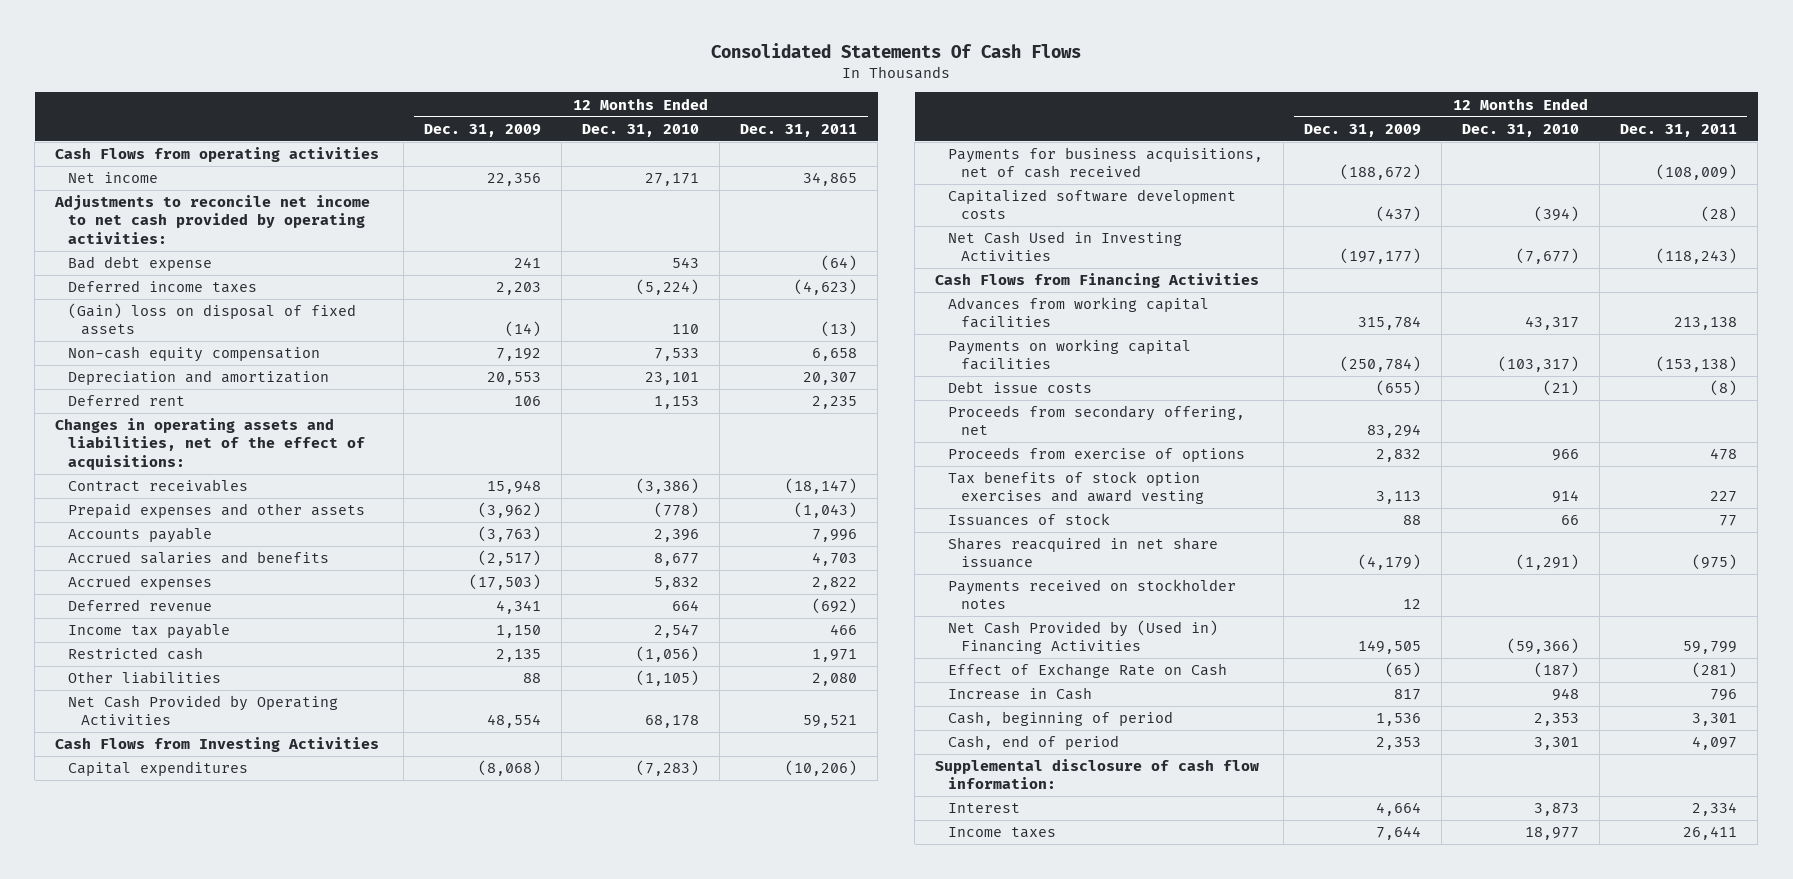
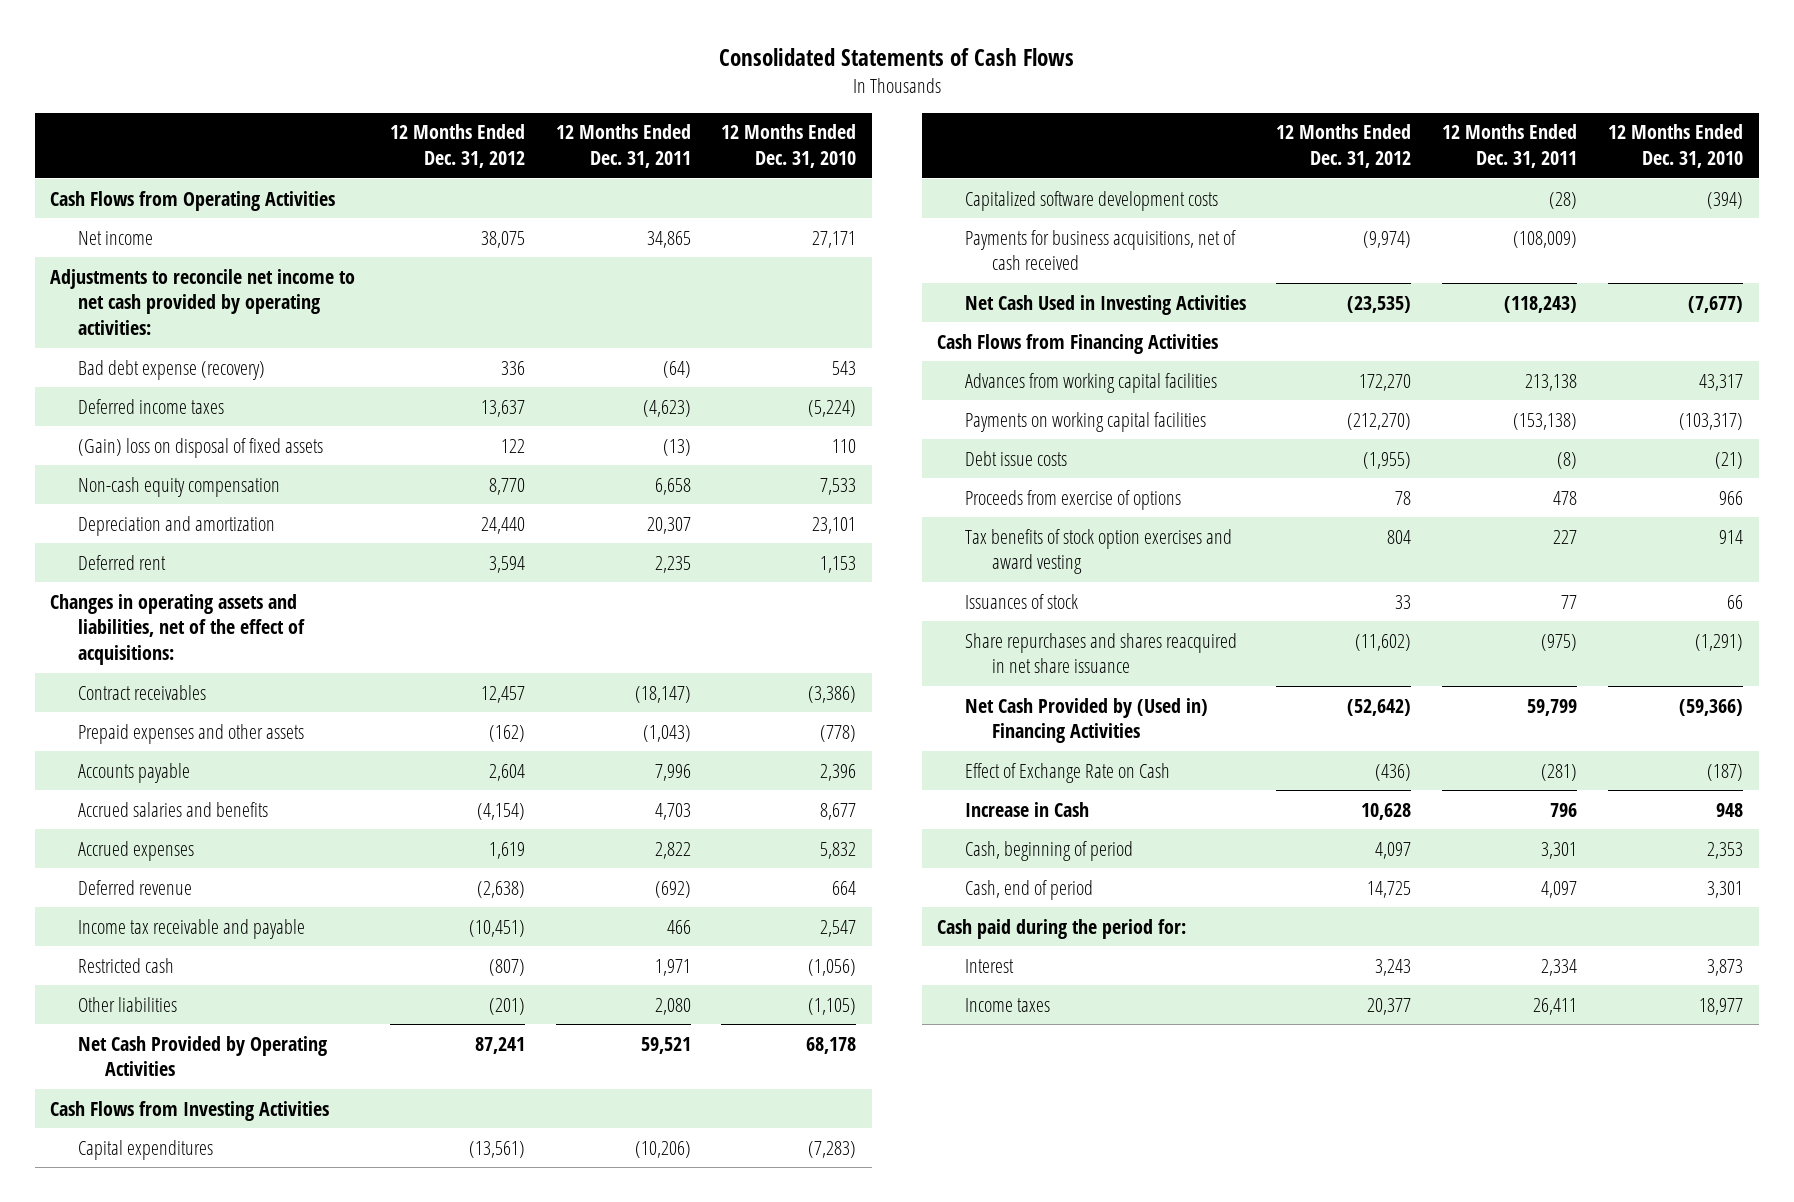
[711,42,1082,58] Consolidated Statements Of Cash Flows -> [718,47,1074,66] Consolidated Statements of Cash Flows
[424,123,542,137] Dec. 31, 2009 -> none
none -> [389,124,525,169] 12 Months Ended Dec. 31, 2012
[55,147,380,163] Cash Flows from operating activities -> [50,190,336,211] Cash Flows from Operating Activities
[68,256,213,272] Bad debt expense -> [77,359,265,380] Bad debt expense (recovery)
[68,623,231,640] Income tax payable -> [77,918,305,939] Income tax receivable and payable
[947,147,1263,179] Payments for business acquisitions, net of cash received -> [964,229,1236,271] Payments for business acquisitions, net of cash received
[947,405,1245,436] Proceeds from secondary offering, net -> none
[947,579,1236,610] Payments received on stockholder notes -> none
[947,537,1218,569] Shares reacquired in net share issuance -> [964,632,1237,674] Share repurchases and shares reacquired in net share issuance
[935,759,1260,790] Supplemental disclosure of cash flow information: -> none
none -> [937,918,1187,939] Cash paid during the period for:

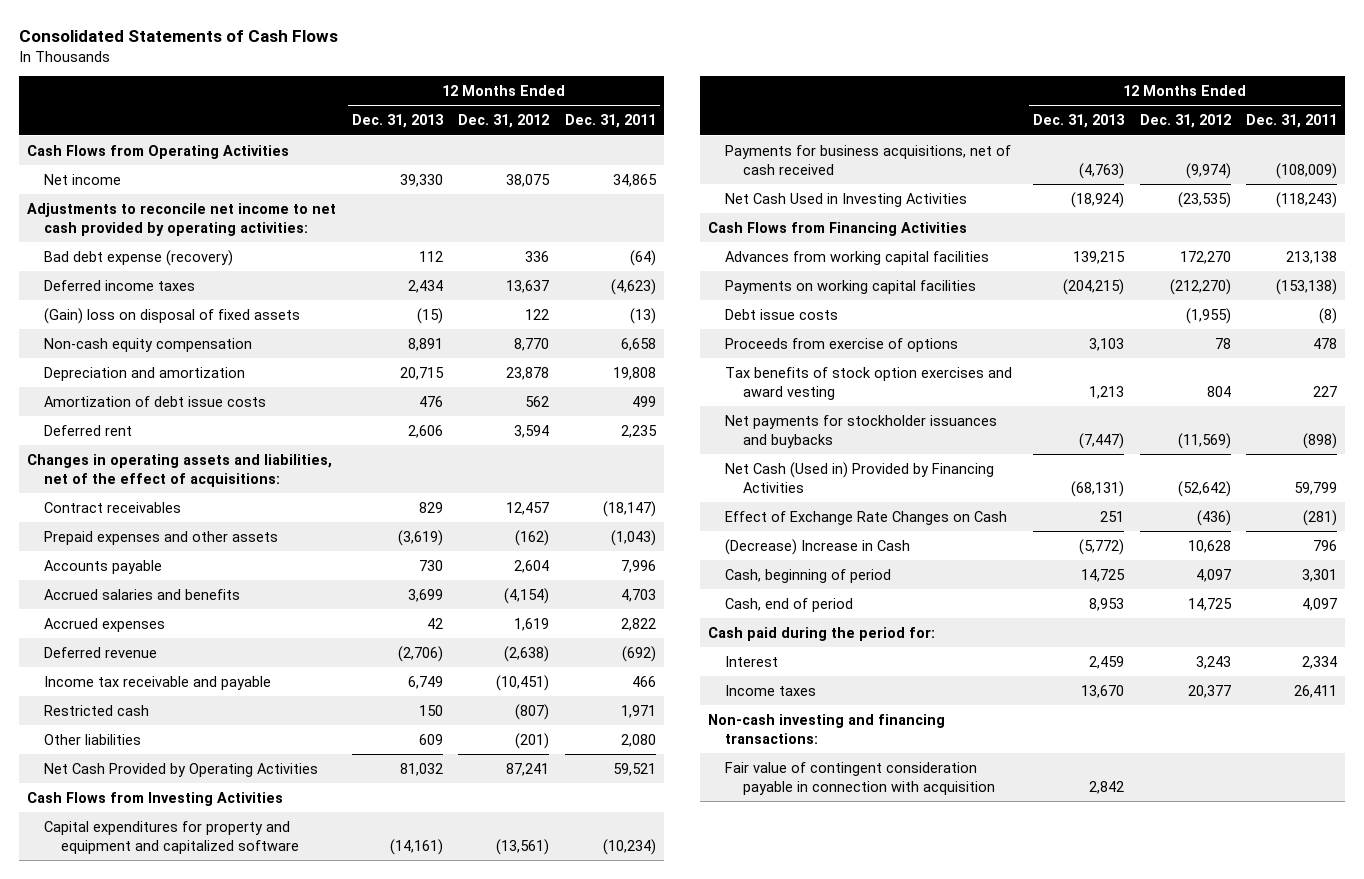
[721,124,857,169] 12 Months Ended Dec. 31, 2010 -> none
none -> [351,114,444,129] Dec. 31, 2013
[480,516,525,534] 24,440 -> [506,366,550,380] 23,878
[646,516,691,534] 20,307 -> [612,366,656,380] 19,808
none -> [44,395,267,407] Amortization of debt issue costs
[964,190,1218,211] Capitalized software development costs -> none
[77,1139,213,1160] Capital expenditures -> [44,820,300,854] Capital expenditures for property and equipment and capitalized software
[634,1140,691,1158] (10,206) -> [602,838,656,855] (10,234)
[964,593,1078,609] Issuances of stock -> none
[964,632,1237,674] Share repurchases and shares reacquired in net share issuance -> none
none -> [725,414,998,448] Net payments for stockholder issuances and buybacks
[964,697,1208,744] Net Cash Provided by (Used in) Financing Activities -> [725,461,995,493] Net Cash (Used in) Provided by Financing Activities
[964,762,1170,783] Effect of Exchange Rate on Cash -> [725,510,1008,525] Effect of Exchange Rate Changes on Cash
[964,801,1089,817] Increase in Cash -> [725,538,911,555] (Decrease) Increase in Cash
none -> [708,713,946,744] Non-cash investing and financing transactions:
none -> [725,761,995,795] Fair value of contingent consideration payable in connection with acquisition

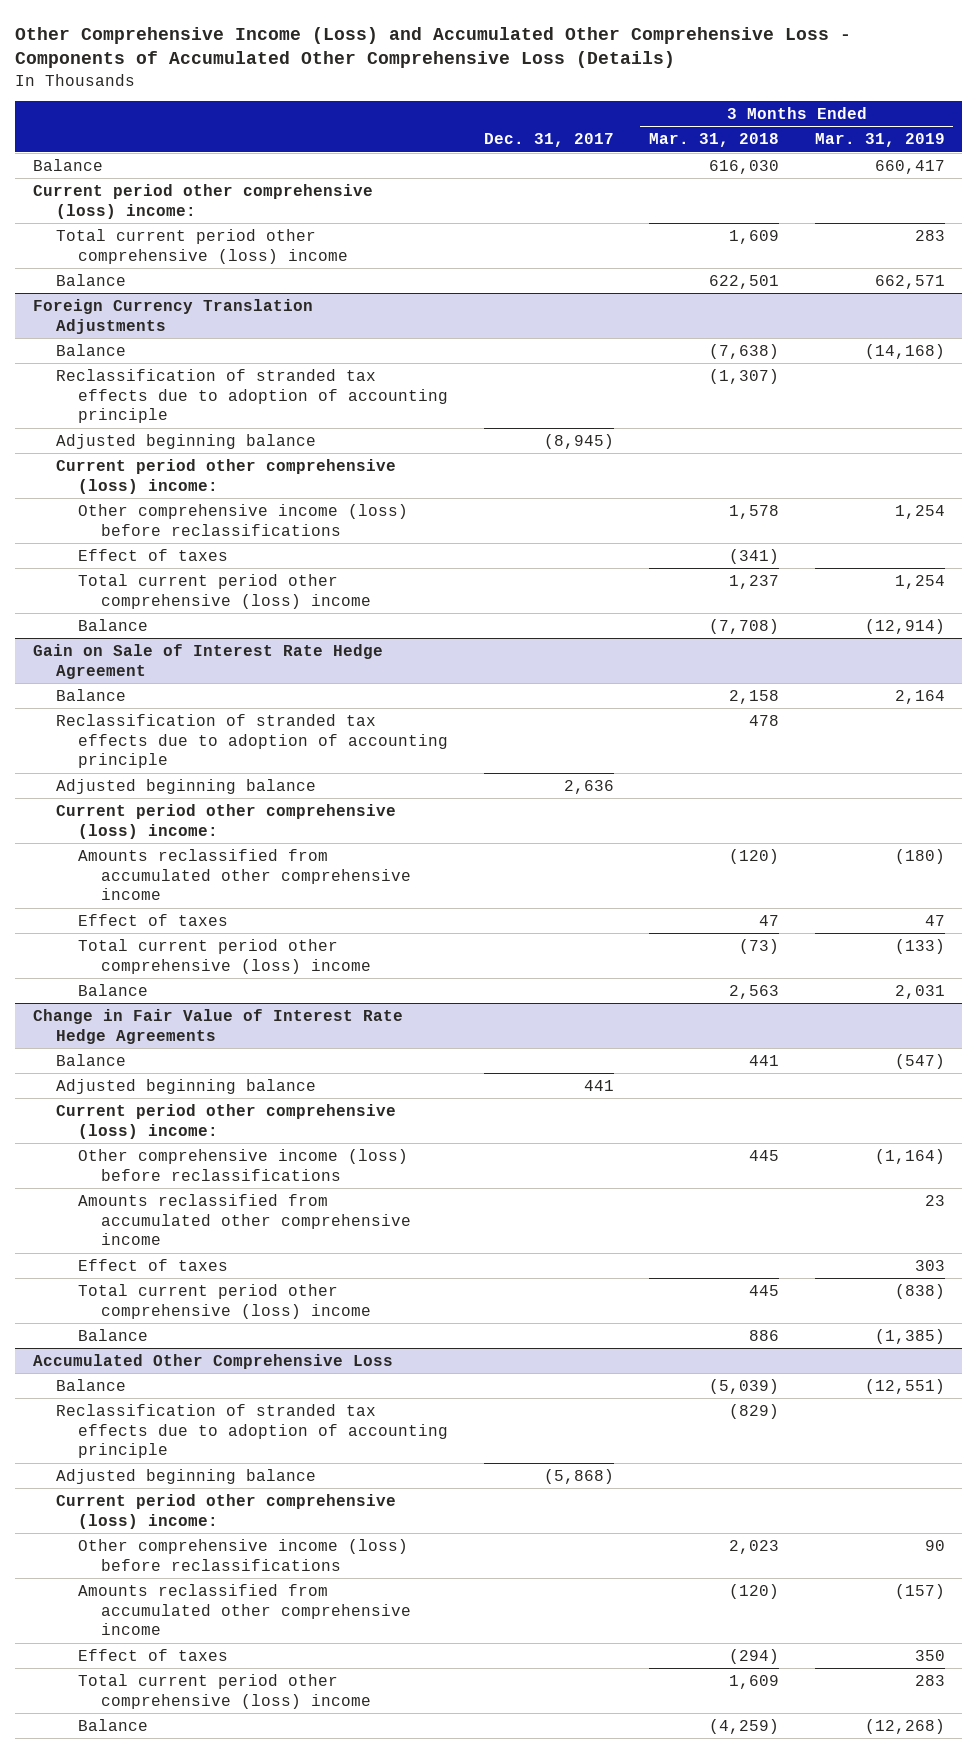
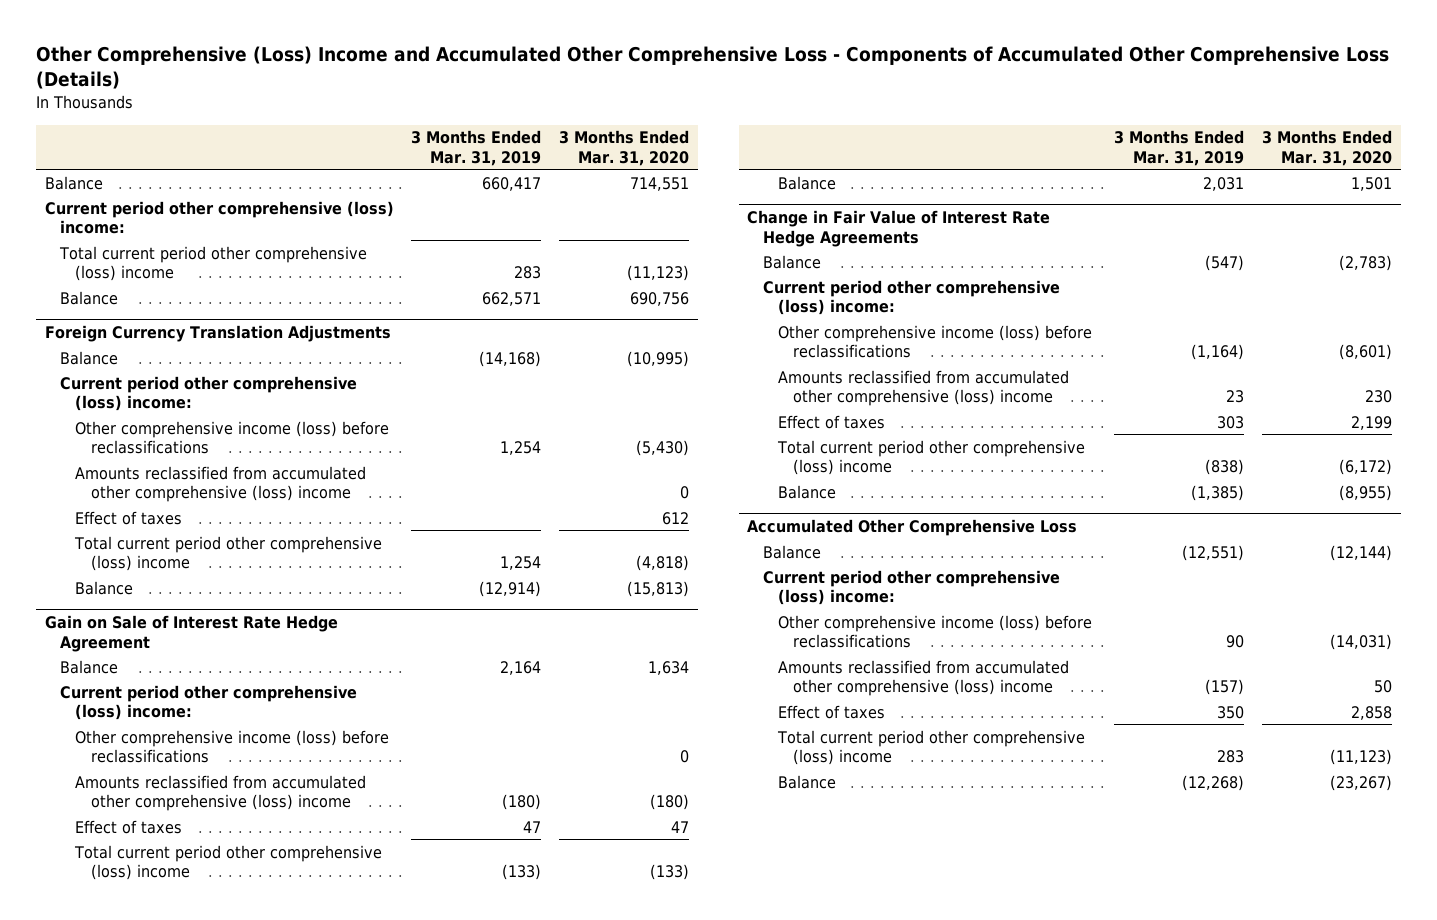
[14,26,851,69] Other Comprehensive Income (Loss) and Accumulated Other Comprehensive Loss - Components of Accumulated Other Comprehensive Loss (Details) -> [36,46,1390,90] Other Comprehensive (Loss) Income and Accumulated Other Comprehensive Loss - Components of Accumulated Other Comprehensive Loss (Details)
[483,133,614,148] Dec. 31, 2017 -> none
[649,133,780,148] Mar. 31, 2018 -> none
none -> [559,130,690,166] 3 Months Ended Mar. 31, 2020
[55,368,449,424] Reclassification of stranded tax effects due to adoption of accounting principle -> none
[55,433,316,449] Adjusted beginning balance -> none
none -> [75,465,367,502] Amounts reclassified from accumulated other comprehensive (loss) income
[55,713,449,769] Reclassification of stranded tax effects due to adoption of accounting principle -> none
[55,778,316,794] Adjusted beginning balance -> none
none -> [75,729,390,763] Other comprehensive income (loss) before reclassifications
[78,848,412,901] Amounts reclassified from accumulated other comprehensive income -> [75,774,367,811] Amounts reclassified from accumulated other comprehensive (loss) income
[55,1078,316,1094] Adjusted beginning balance -> none
[78,1193,412,1246] Amounts reclassified from accumulated other comprehensive income -> [777,369,1069,406] Amounts reclassified from accumulated other comprehensive (loss) income
[55,1403,449,1459] Reclassification of stranded tax effects due to adoption of accounting principle -> none
[55,1468,316,1484] Adjusted beginning balance -> none
[78,1583,412,1636] Amounts reclassified from accumulated other comprehensive income -> [777,659,1069,696] Amounts reclassified from accumulated other comprehensive (loss) income

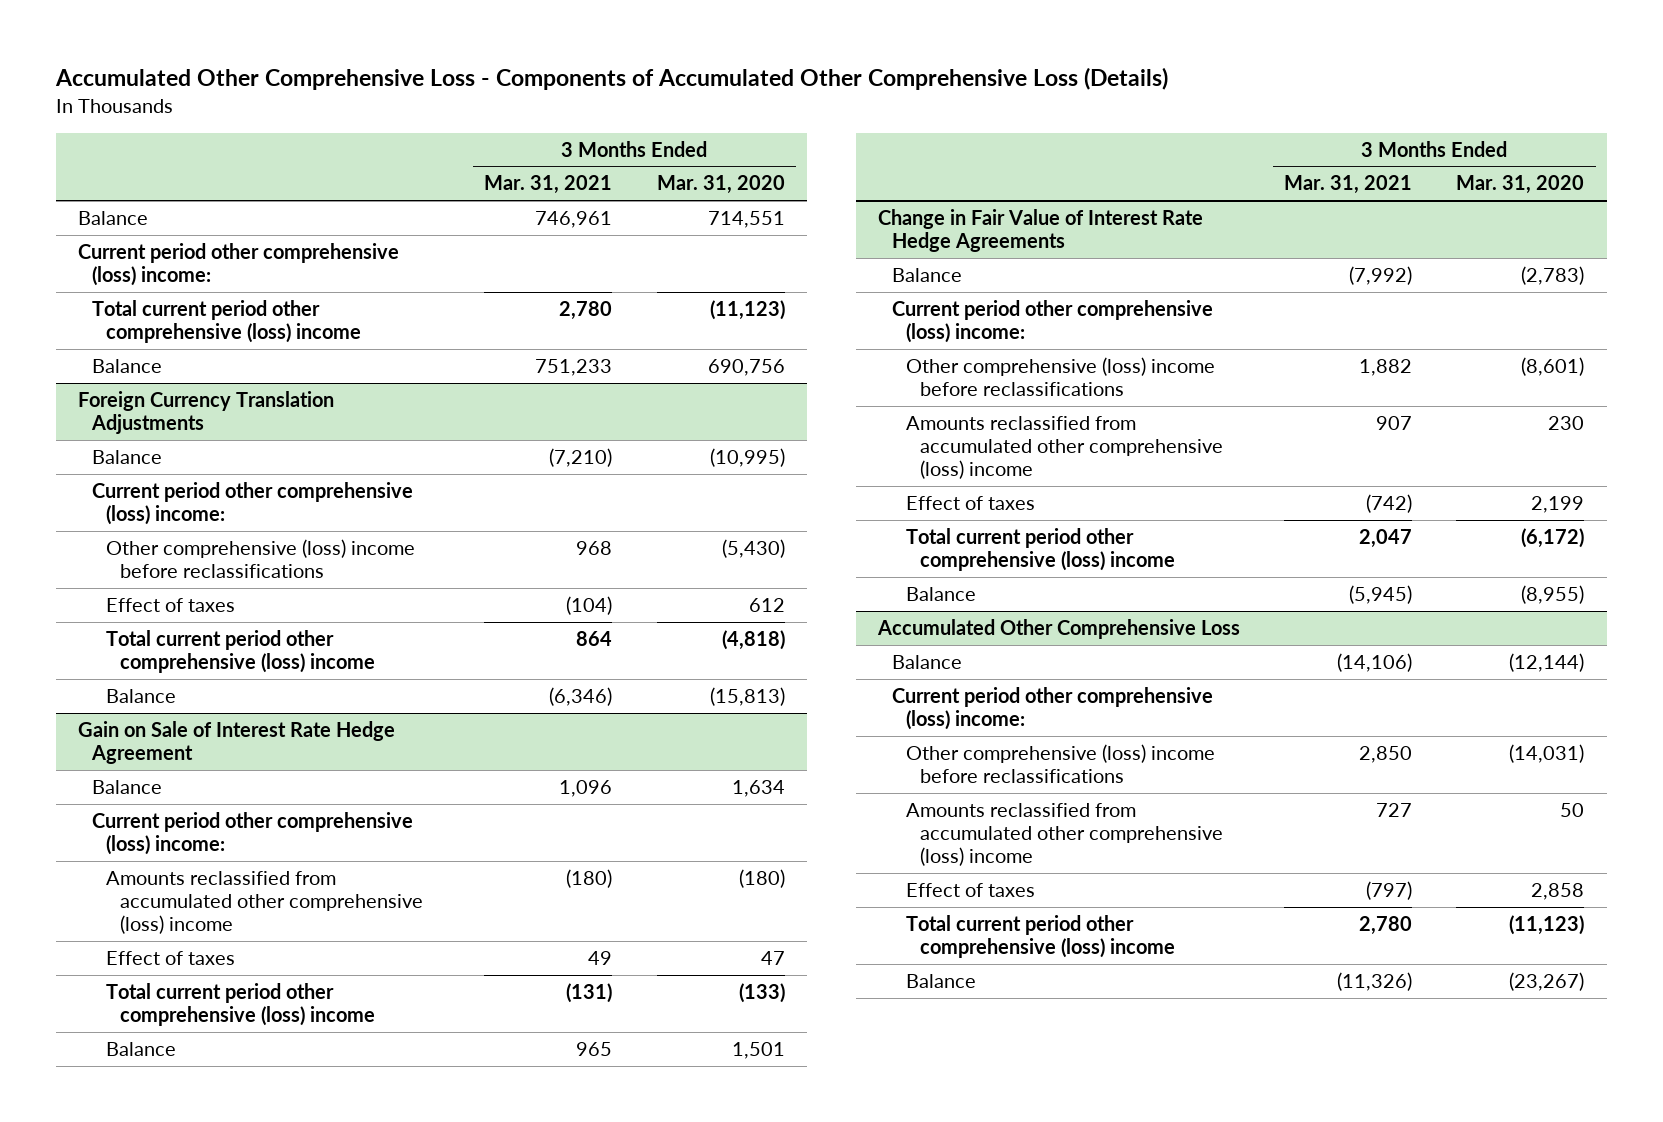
[36,46,1390,90] Other Comprehensive (Loss) Income and Accumulated Other Comprehensive Loss - Components of Accumulated Other Comprehensive Loss (Details) -> [54,67,1168,91] Accumulated Other Comprehensive Loss - Components of Accumulated Other Comprehensive Loss (Details)
[411,130,542,166] 3 Months Ended Mar. 31, 2019 -> none
none -> [484,175,613,195] Mar. 31, 2021
[75,465,367,502] Amounts reclassified from accumulated other comprehensive (loss) income -> none
[75,420,390,454] Other comprehensive income (loss) before reclassifications -> [105,538,415,578] Other comprehensive (loss) income before reclassifications
[75,729,390,763] Other comprehensive income (loss) before reclassifications -> none
[777,324,1092,358] Other comprehensive income (loss) before reclassifications -> [905,356,1215,396] Other comprehensive (loss) income before reclassifications
[777,614,1092,648] Other comprehensive income (loss) before reclassifications -> [905,743,1215,783] Other comprehensive (loss) income before reclassifications

